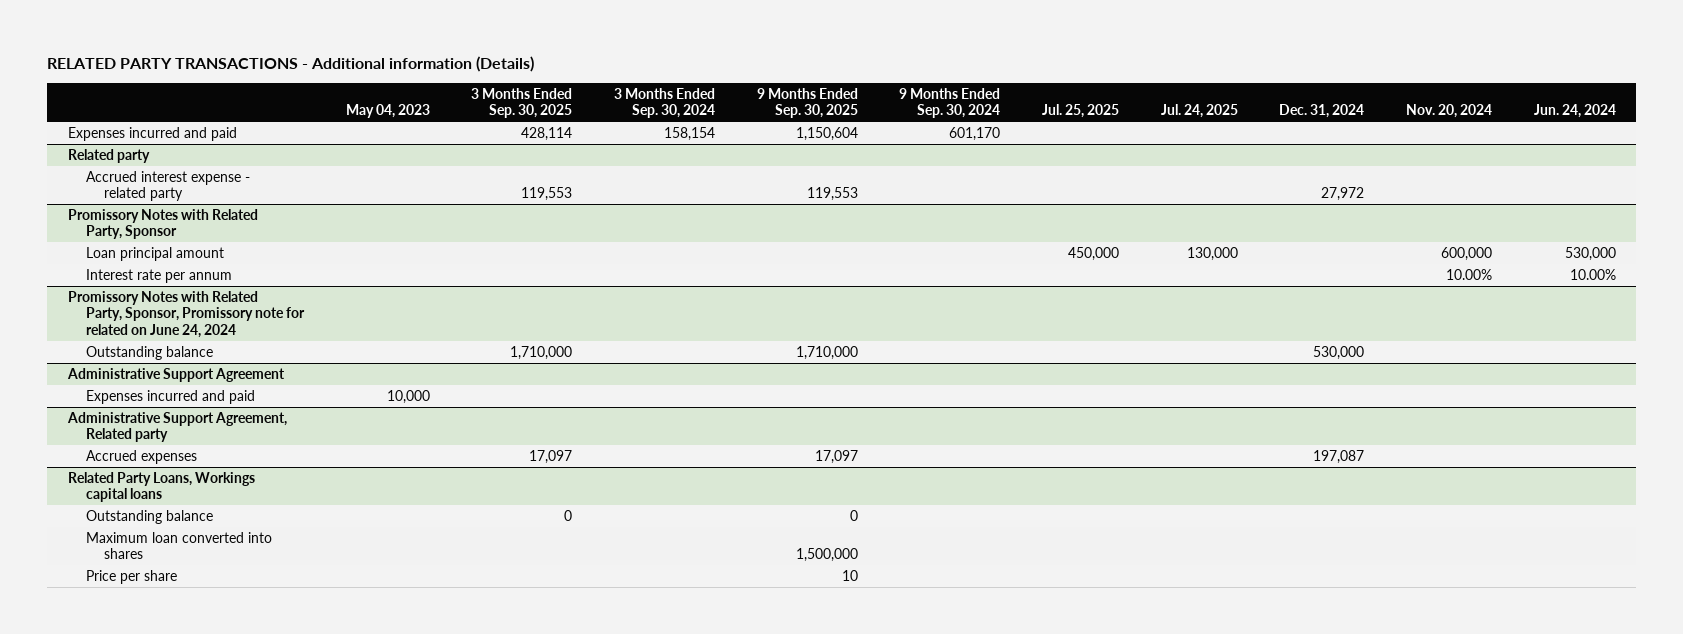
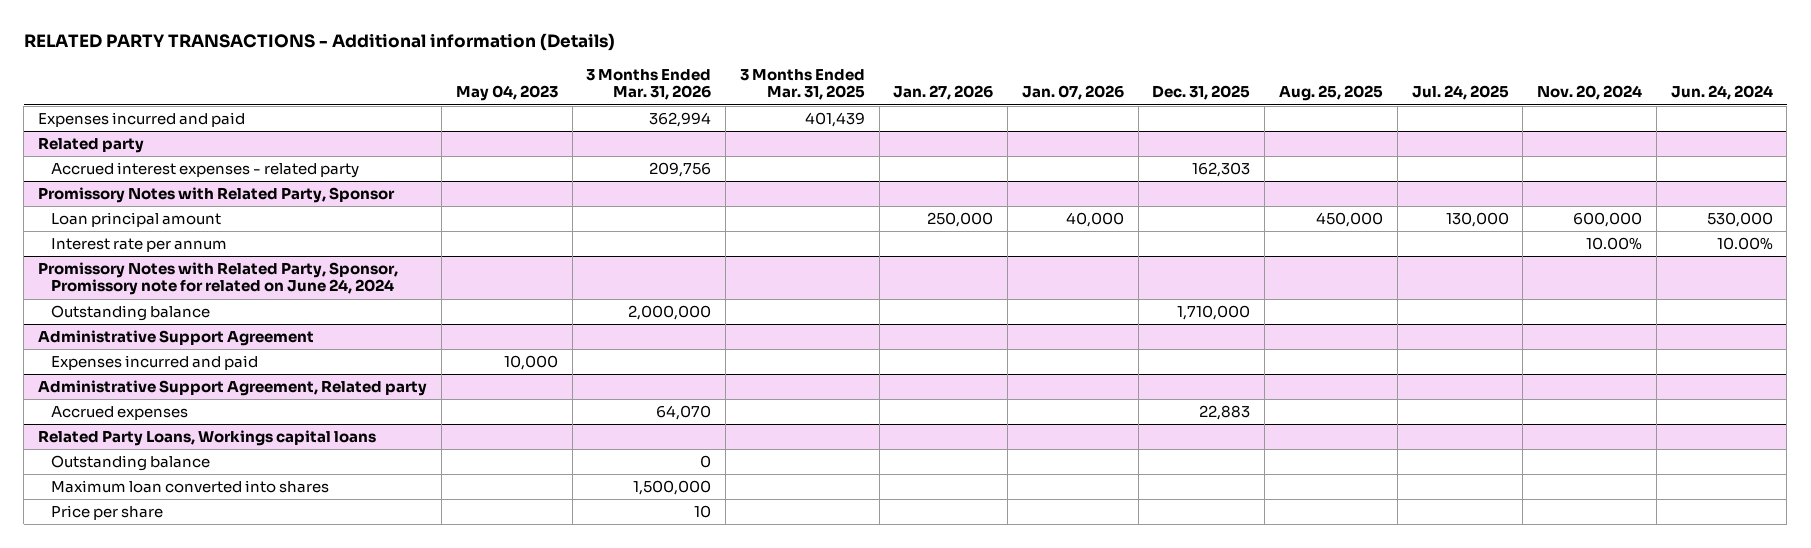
[471,87,573,119] 3 Months Ended Sep. 30, 2025 -> none
[613,87,715,119] 3 Months Ended Sep. 30, 2024 -> none
[756,87,858,119] 9 Months Ended Sep. 30, 2025 -> none
[899,87,1001,119] 9 Months Ended Sep. 30, 2024 -> none
[1041,104,1119,119] Jul. 25, 2025 -> none
[1279,104,1365,119] Dec. 31, 2024 -> none
none -> [586,68,712,101] 3 Months Ended Mar. 31, 2026
none -> [739,68,865,101] 3 Months Ended Mar. 31, 2025
none -> [893,85,994,101] Jan. 27, 2026
none -> [1021,85,1124,101] Jan. 07, 2026
none -> [1152,85,1251,101] Dec. 31, 2025
none -> [1278,85,1383,102] Aug. 25, 2025
[85,171,250,202] Accrued interest expense - related party -> [51,162,360,179] Accrued interest expenses - related party

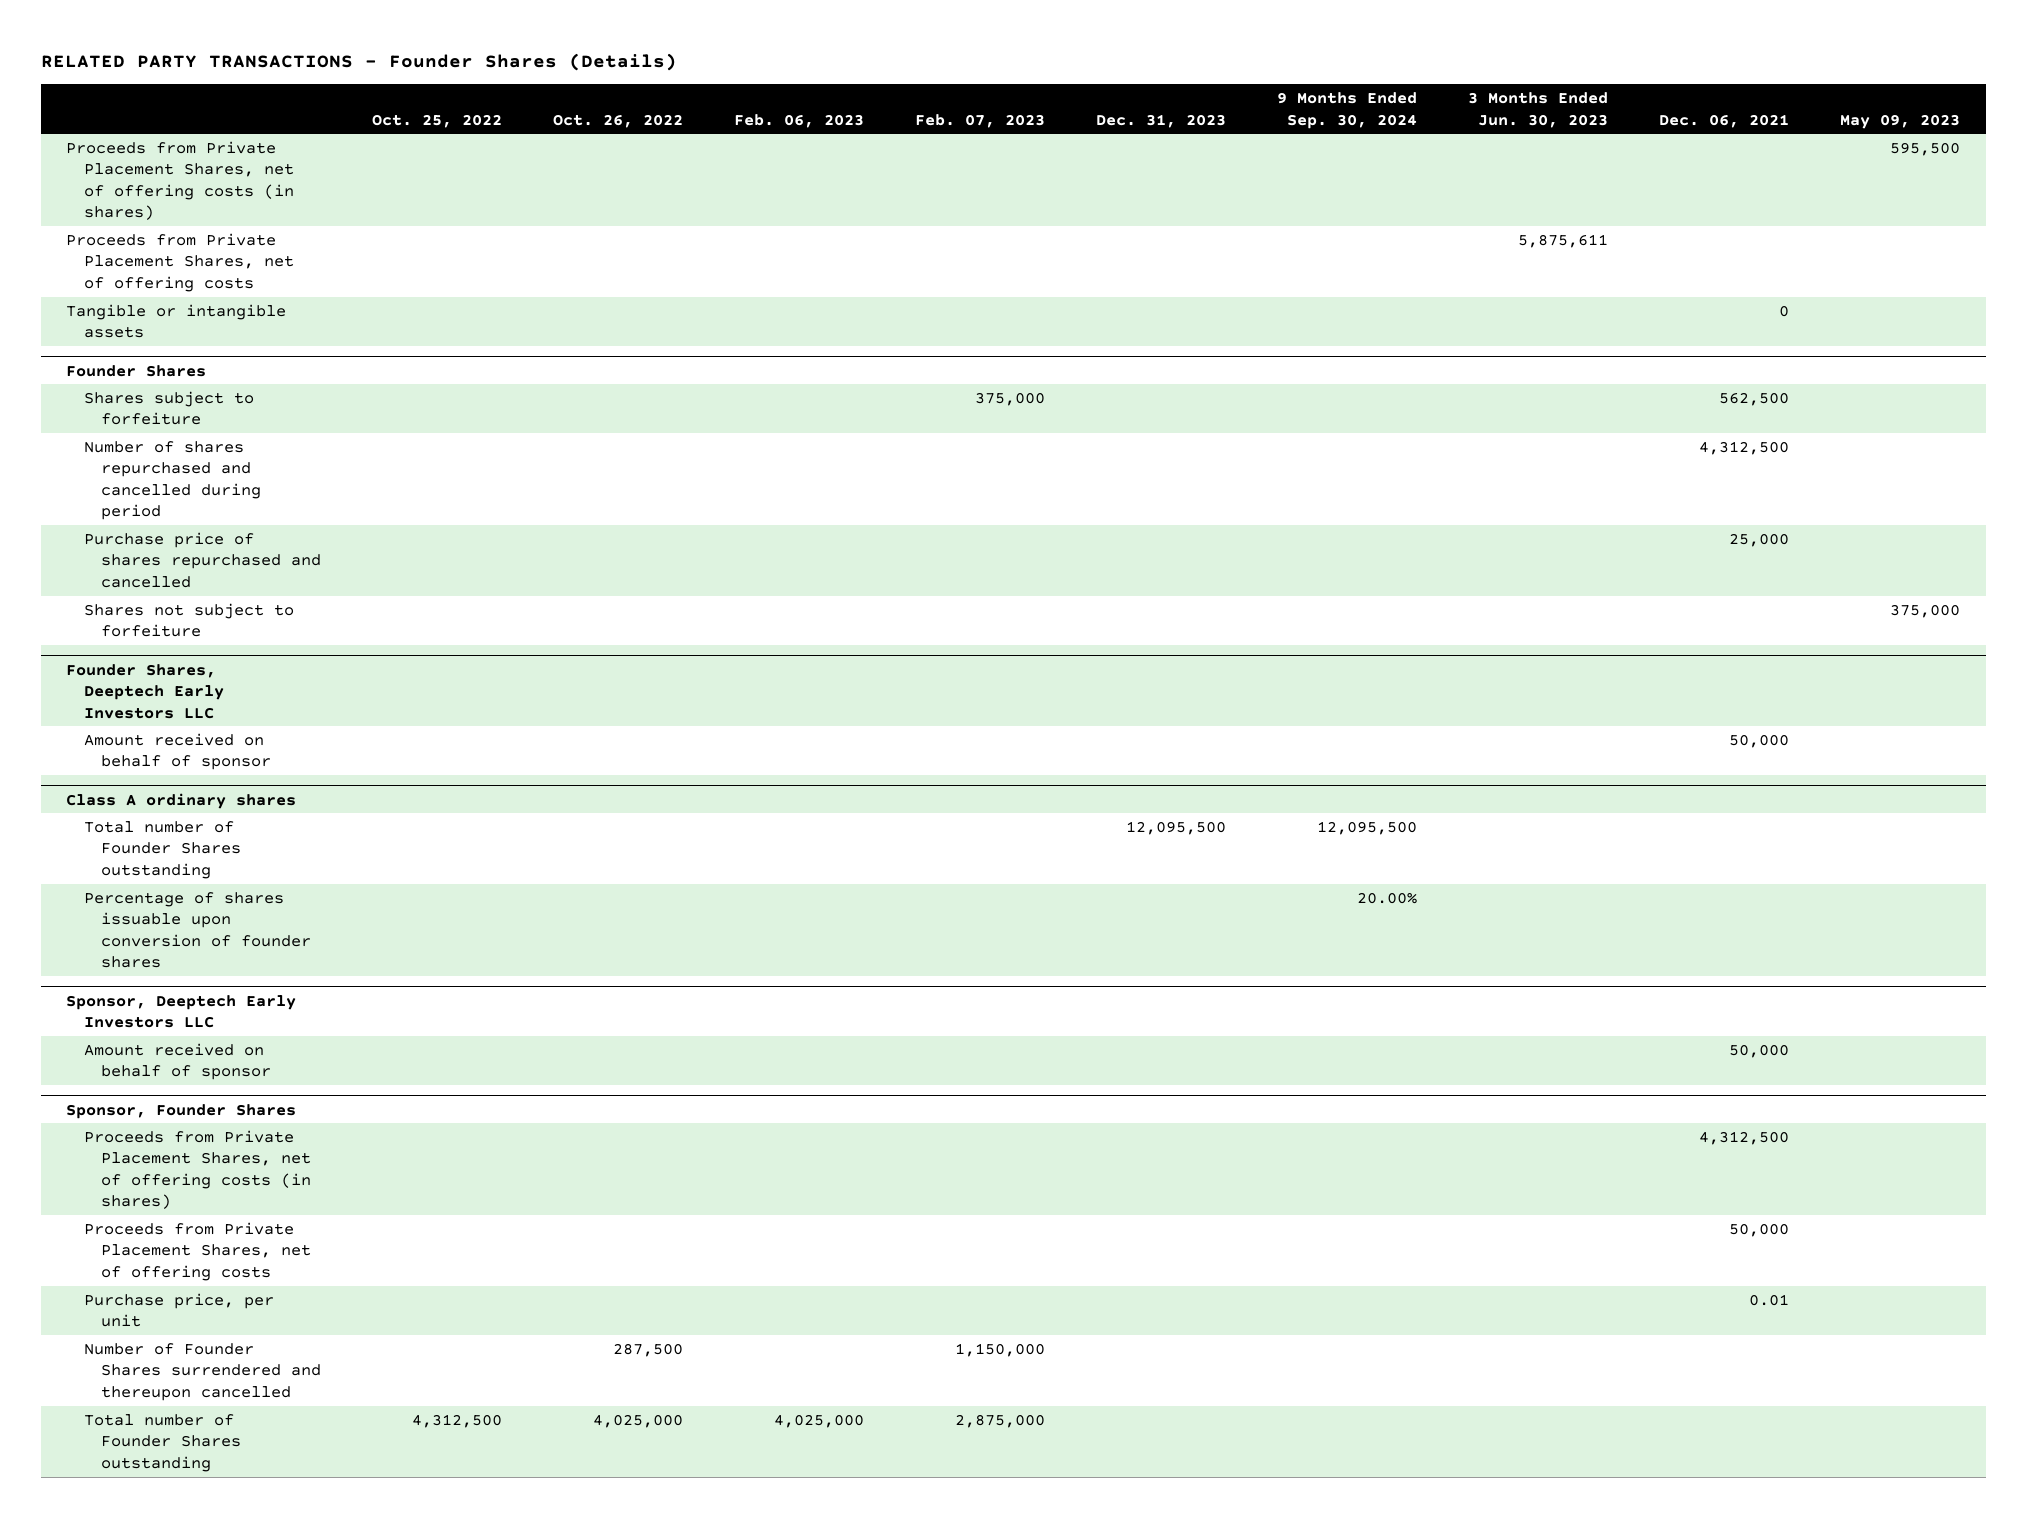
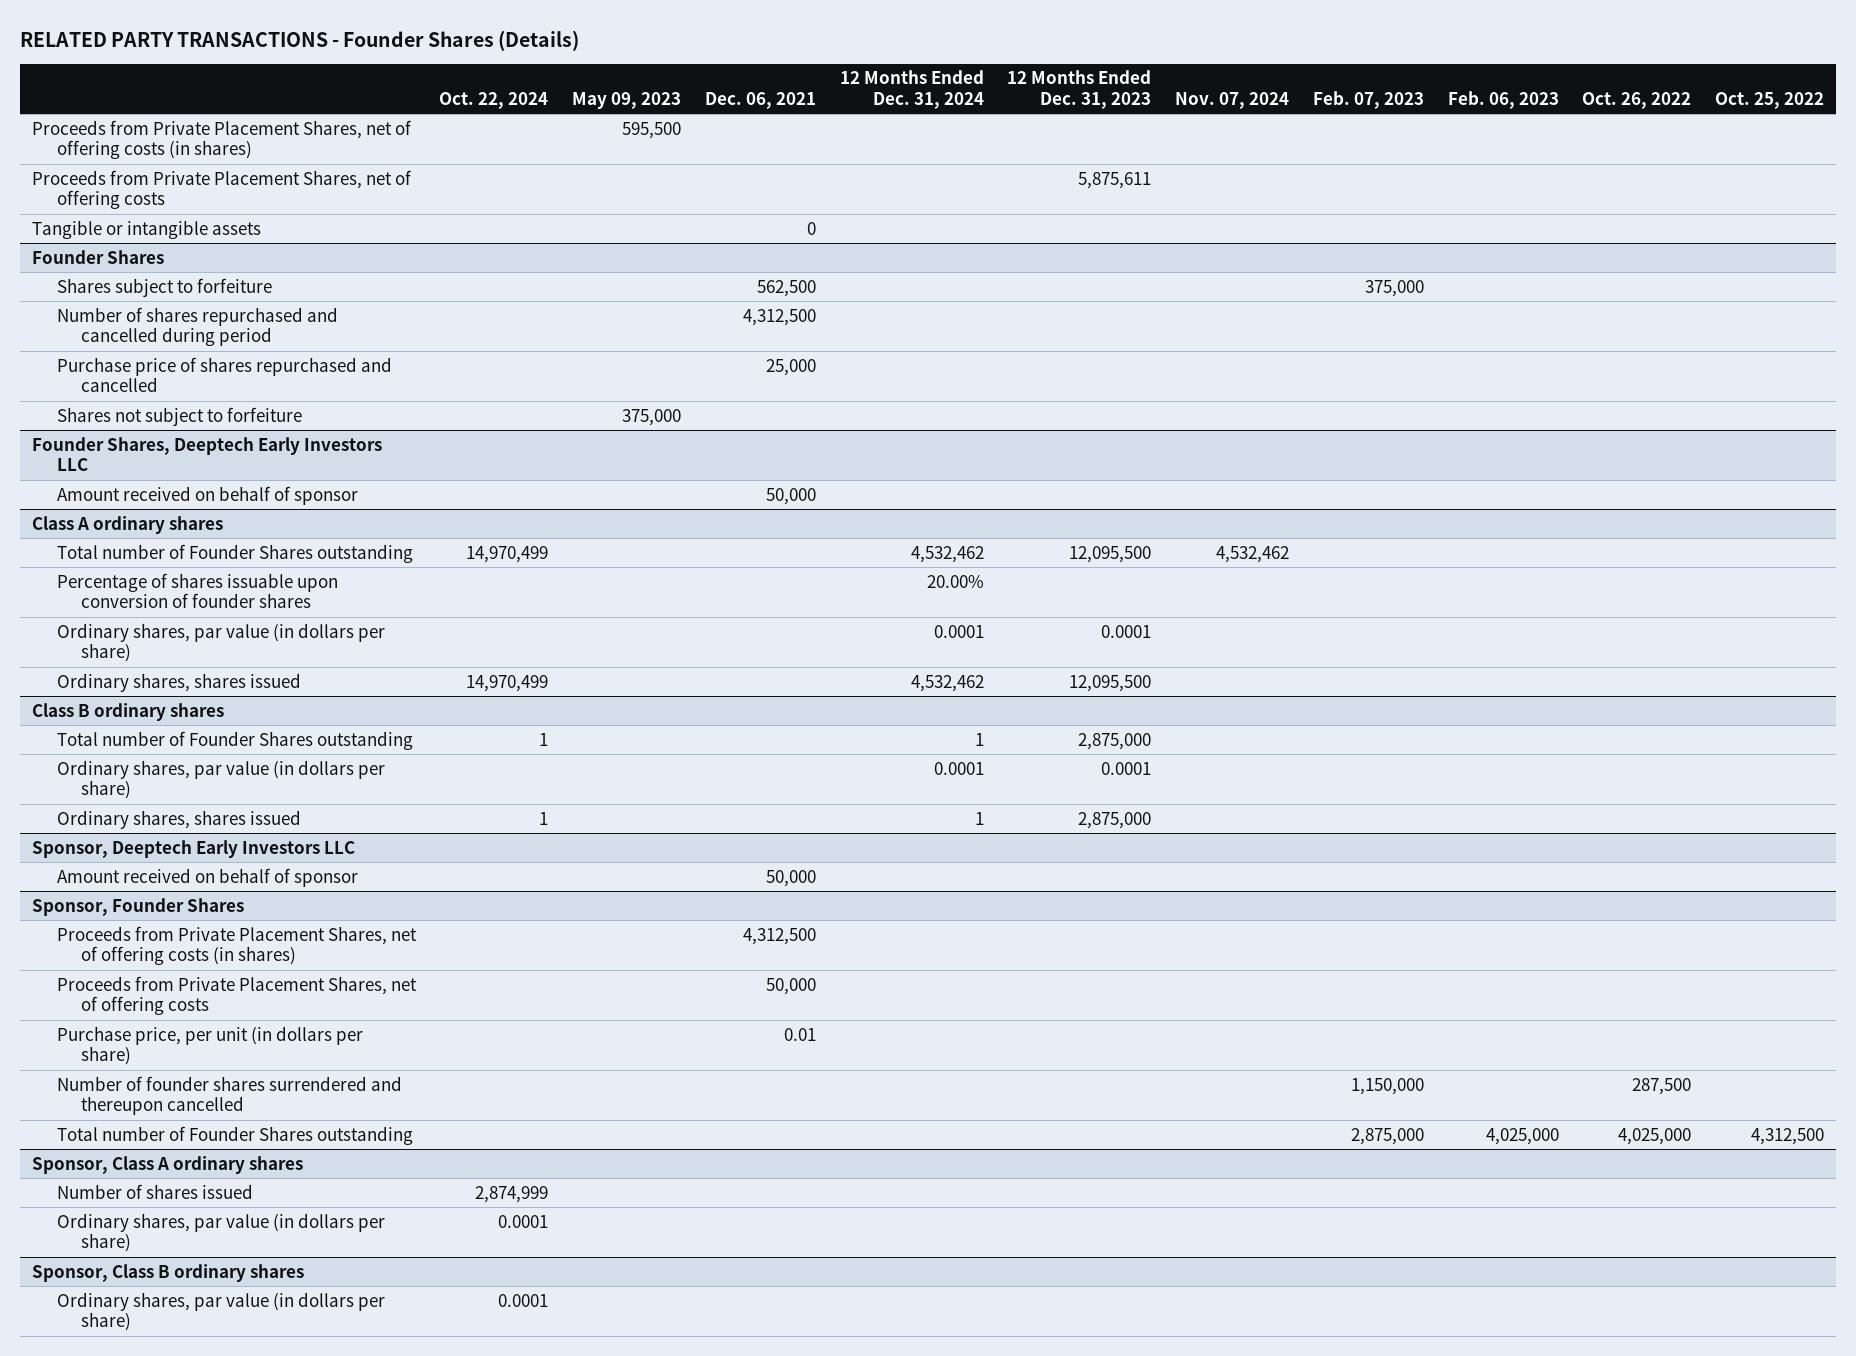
[1096,113,1227,128] Dec. 31, 2023 -> none
[1277,92,1418,129] 9 Months Ended Sep. 30, 2024 -> none
[1468,92,1609,128] 3 Months Ended Jun. 30, 2023 -> none
none -> [439,91,549,109] Oct. 22, 2024
none -> [839,70,984,109] 12 Months Ended Dec. 31, 2024
none -> [1007,70,1152,109] 12 Months Ended Dec. 31, 2023
none -> [1175,91,1290,109] Nov. 07, 2024
none -> [56,622,385,663] Ordinary shares, par value (in dollars per share)
none -> [56,672,301,692] Ordinary shares, shares issued
none -> [32,702,225,721] Class B ordinary shares
none -> [56,730,413,750] Total number of Founder Shares outstanding
none -> [56,759,385,800] Ordinary shares, par value (in dollars per share)
none -> [56,809,301,829] Ordinary shares, shares issued
[83,1292,274,1328] Purchase price, per unit -> [56,1025,363,1066] Purchase price, per unit (in dollars per share)
[83,1342,322,1401] Number of Founder Shares surrendered and thereupon cancelled -> [56,1075,402,1116] Number of founder shares surrendered and thereupon cancelled
none -> [32,1155,304,1174] Sponsor, Class A ordinary shares
none -> [56,1183,253,1199] Number of shares issued
none -> [56,1212,385,1253] Ordinary shares, par value (in dollars per share)
none -> [32,1263,305,1282] Sponsor, Class B ordinary shares
none -> [56,1291,385,1332] Ordinary shares, par value (in dollars per share)

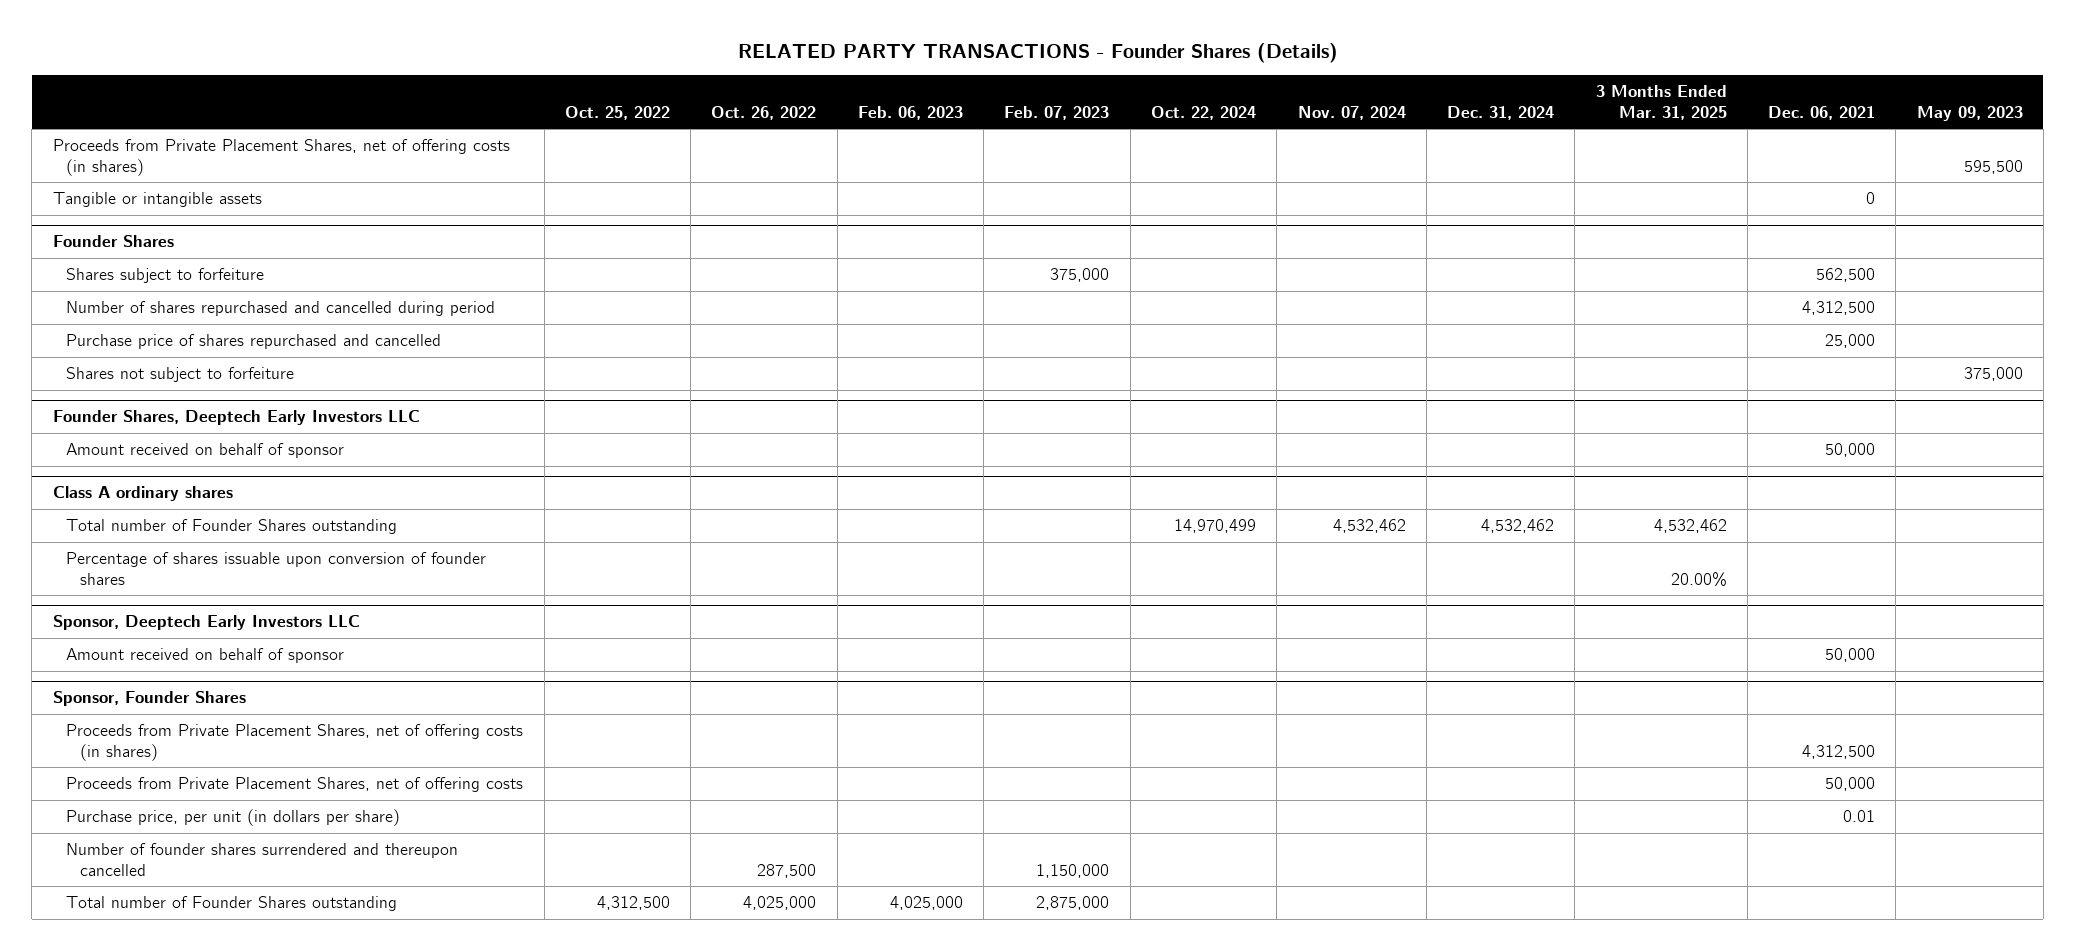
[839,70,984,109] 12 Months Ended Dec. 31, 2024 -> none
[1007,70,1152,109] 12 Months Ended Dec. 31, 2023 -> none
none -> [1447,105,1555,120] Dec. 31, 2024
none -> [1595,84,1727,120] 3 Months Ended Mar. 31, 2025
[32,169,413,210] Proceeds from Private Placement Shares, net of offering costs -> none
[56,622,385,663] Ordinary shares, par value (in dollars per share) -> none
[56,672,301,692] Ordinary shares, shares issued -> none
[32,702,225,721] Class B ordinary shares -> none
[56,730,413,750] Total number of Founder Shares outstanding -> none
[56,759,385,800] Ordinary shares, par value (in dollars per share) -> none
[56,809,301,829] Ordinary shares, shares issued -> none
[32,1155,304,1174] Sponsor, Class A ordinary shares -> none
[56,1183,253,1199] Number of shares issued -> none
[56,1212,385,1253] Ordinary shares, par value (in dollars per share) -> none
[32,1263,305,1282] Sponsor, Class B ordinary shares -> none
[56,1291,385,1332] Ordinary shares, par value (in dollars per share) -> none

